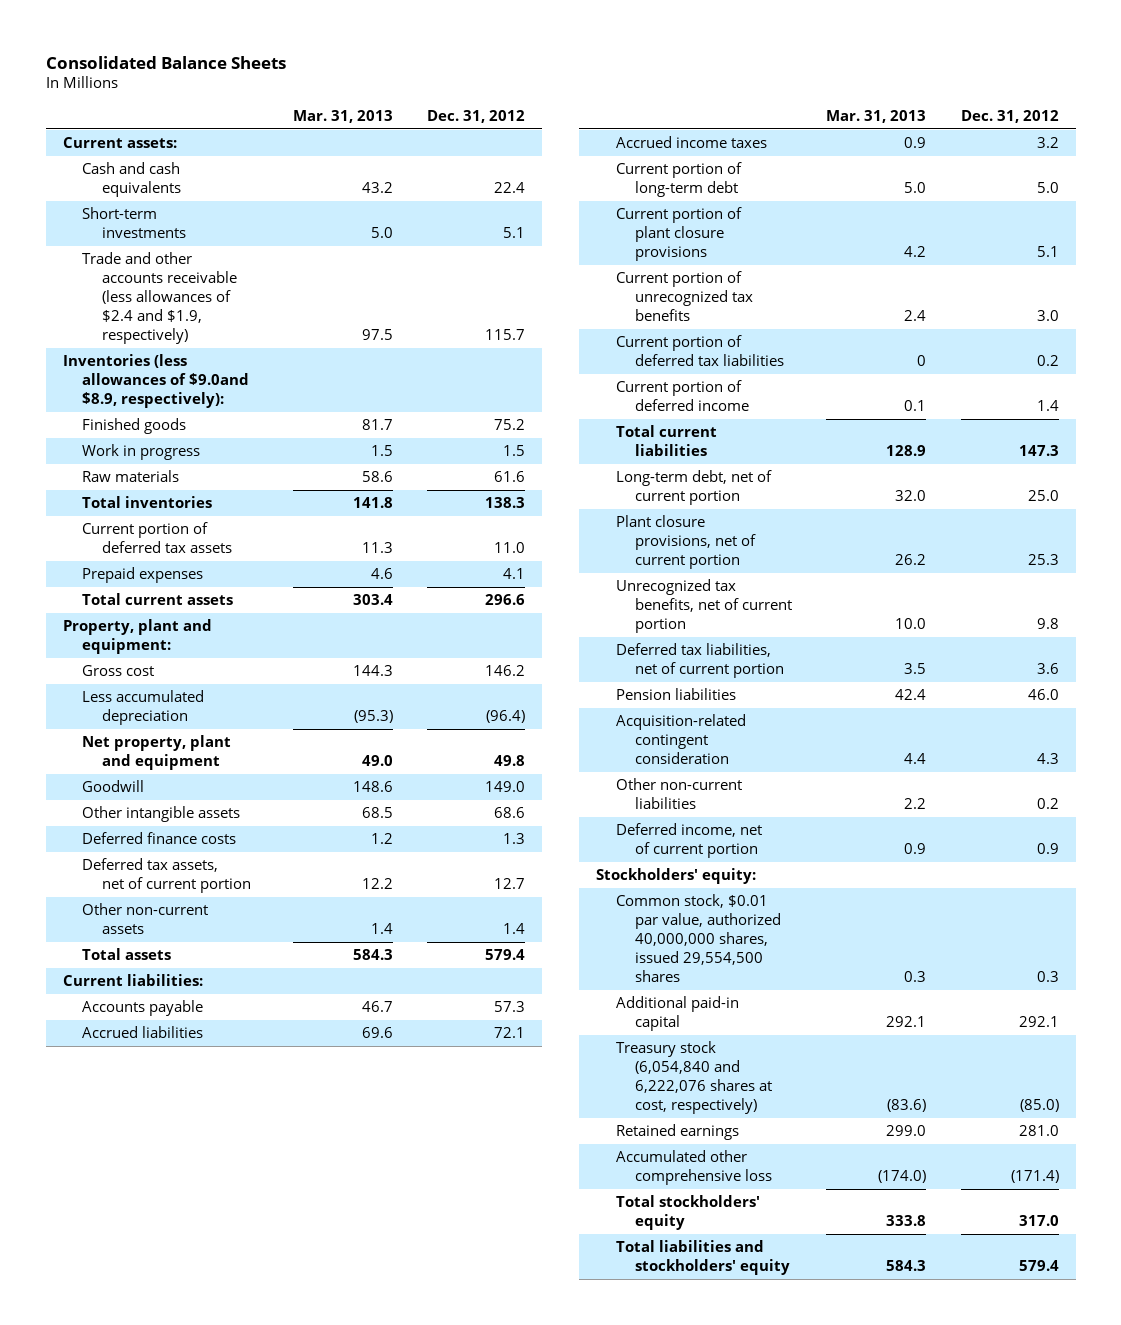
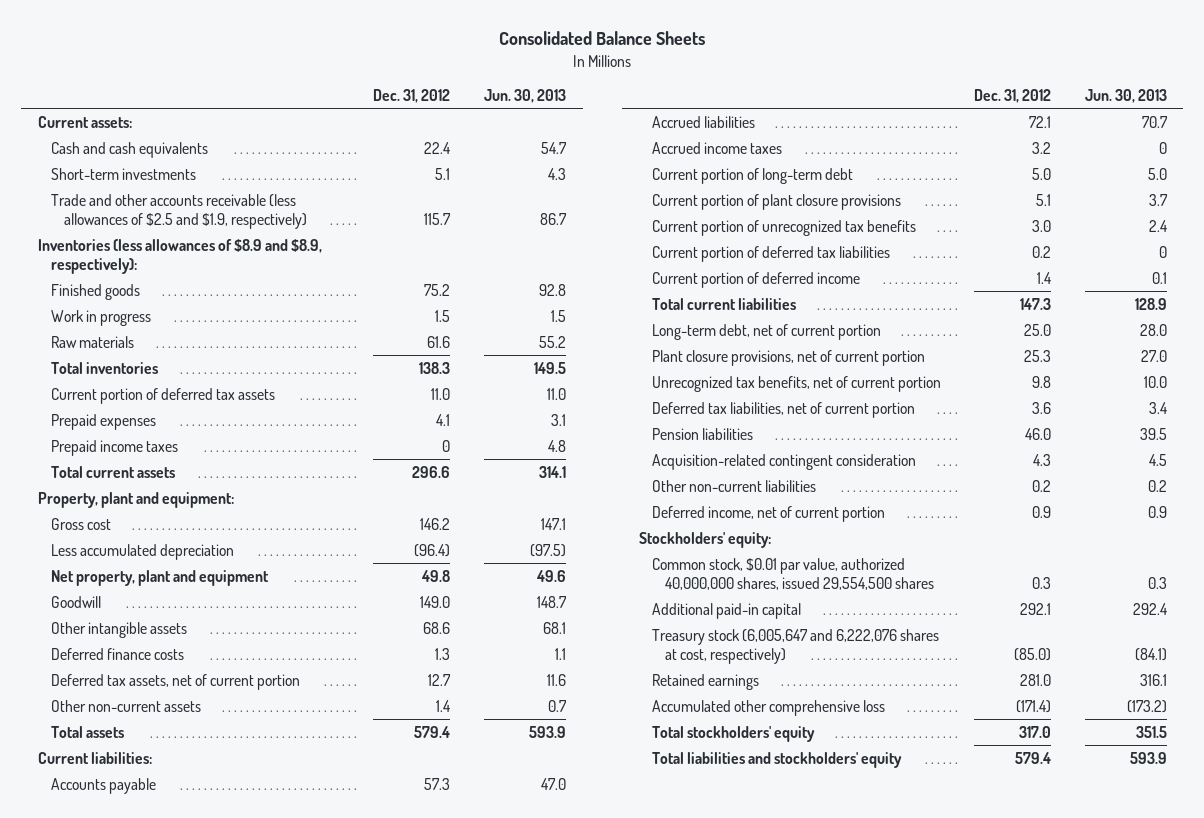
[293,110,394,124] Mar. 31, 2013 -> none
none -> [483,89,566,104] Jun. 30, 2013
[82,252,237,344] Trade and other accounts receivable (less allowances of $2.4 and $1.9, respectively) -> [51,193,308,229] Trade and other accounts receivable (less allowances of $2.5 and $1.9, respectively)
[62,354,250,409] Inventories (less allowances of $9.0and $8.9, respectively): -> [37,238,322,274] Inventories (less allowances of $8.9 and $8.9, respectively):
none -> [51,439,179,456] Prepaid income taxes
[615,1041,773,1115] Treasury stock (6,054,840 and 6,222,076 shares at cost, respectively) -> [652,628,940,664] Treasury stock (6,005,647 and 6,222,076 shares at cost, respectively)

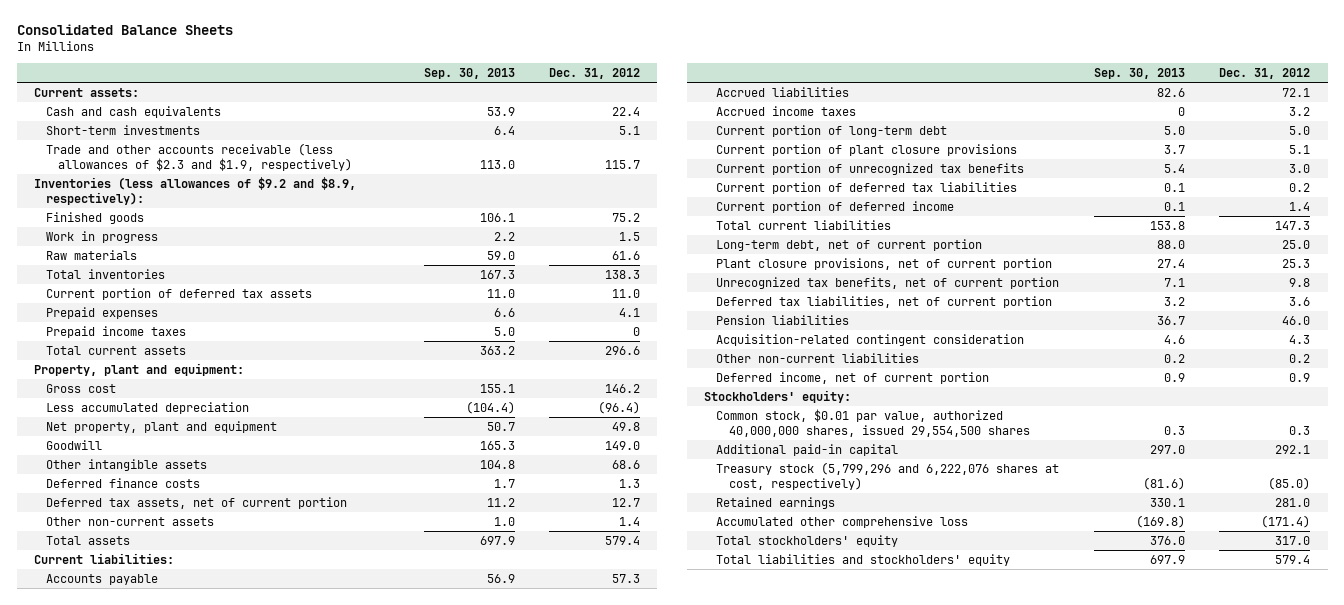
[483,89,566,104] Jun. 30, 2013 -> none
none -> [423,68,515,80] Sep. 30, 2013
[51,193,308,229] Trade and other accounts receivable (less allowances of $2.5 and $1.9, respectively) -> [46,142,353,171] Trade and other accounts receivable (less allowances of $2.3 and $1.9, respectively)
[37,238,322,274] Inventories (less allowances of $8.9 and $8.9, respectively): -> [33,176,356,205] Inventories (less allowances of $9.2 and $8.9, respectively):
[652,628,940,664] Treasury stock (6,005,647 and 6,222,076 shares at cost, respectively) -> [716,461,1060,490] Treasury stock (5,799,296 and 6,222,076 shares at cost, respectively)

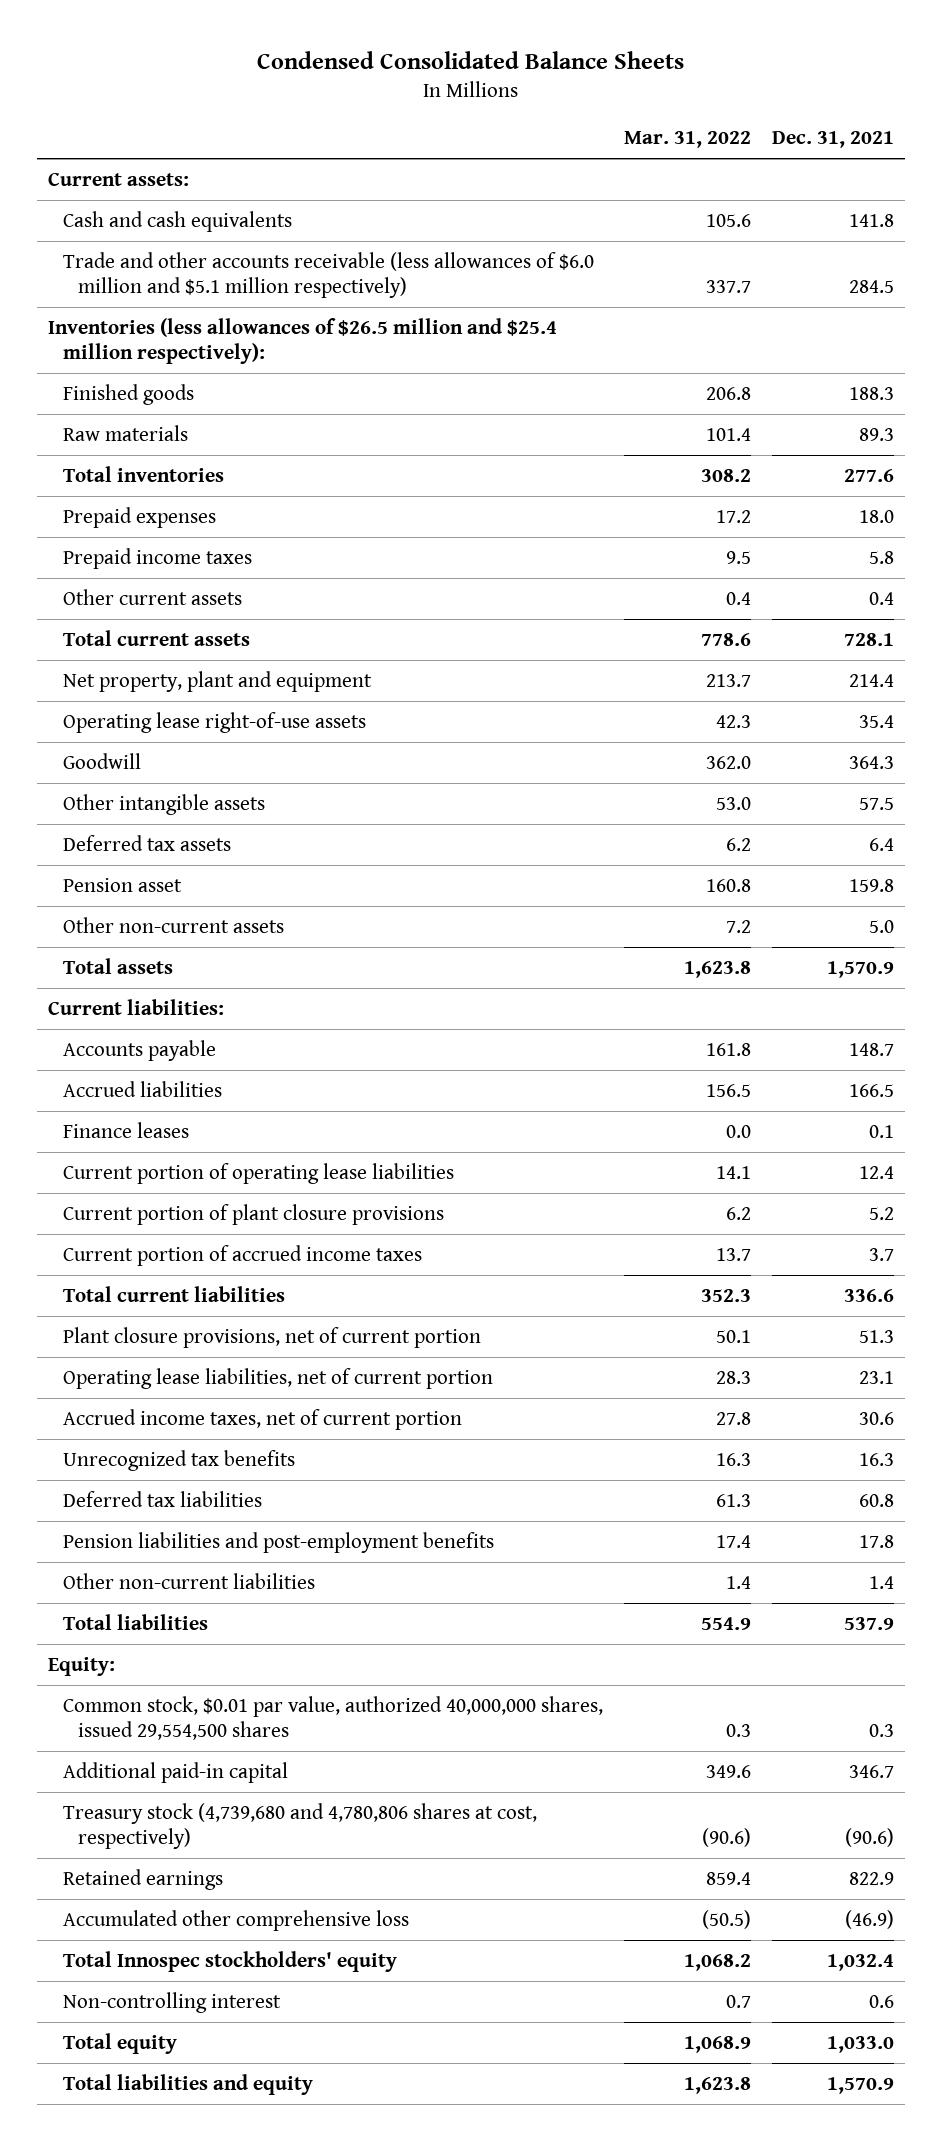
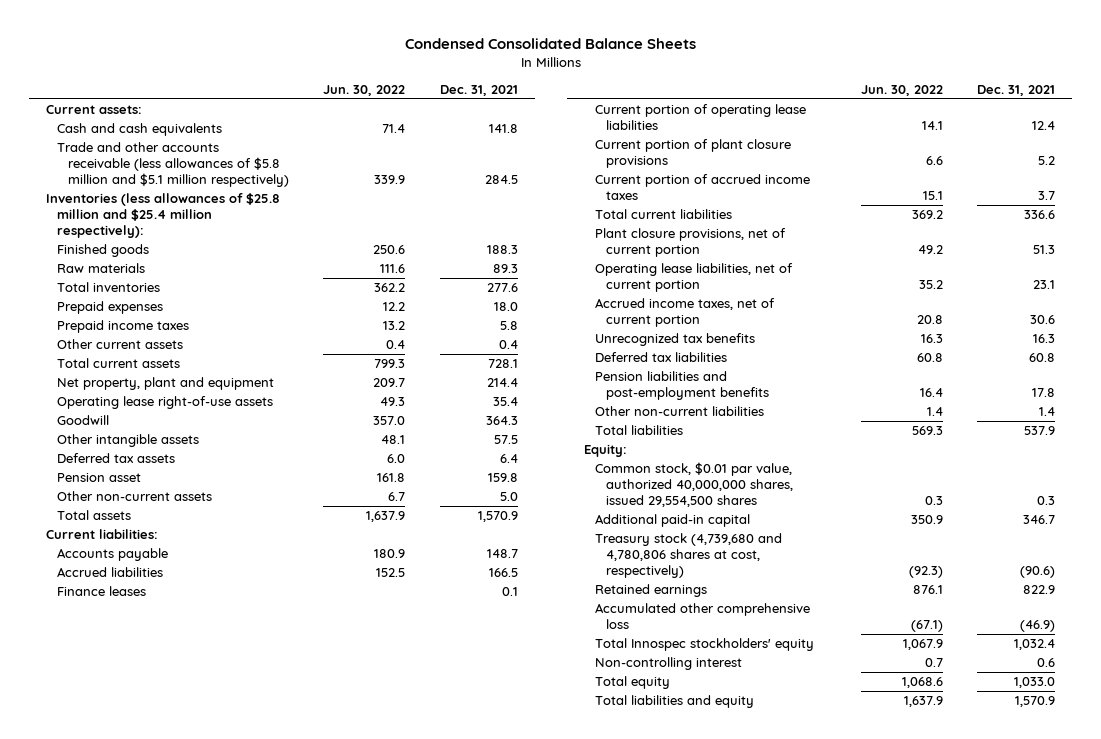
[624,131,752,149] Mar. 31, 2022 -> none
none -> [323,84,406,96] Jun. 30, 2022
[62,251,594,299] Trade and other accounts receivable (less allowances of $6.0 million and $5.1 million respectively) -> [57,142,290,187] Trade and other accounts receivable (less allowances of $5.8 million and $5.1 million respectively)
[47,317,557,365] Inventories (less allowances of $26.5 million and $25.4 million respectively): -> [46,193,281,238] Inventories (less allowances of $25.8 million and $25.4 million respectively):

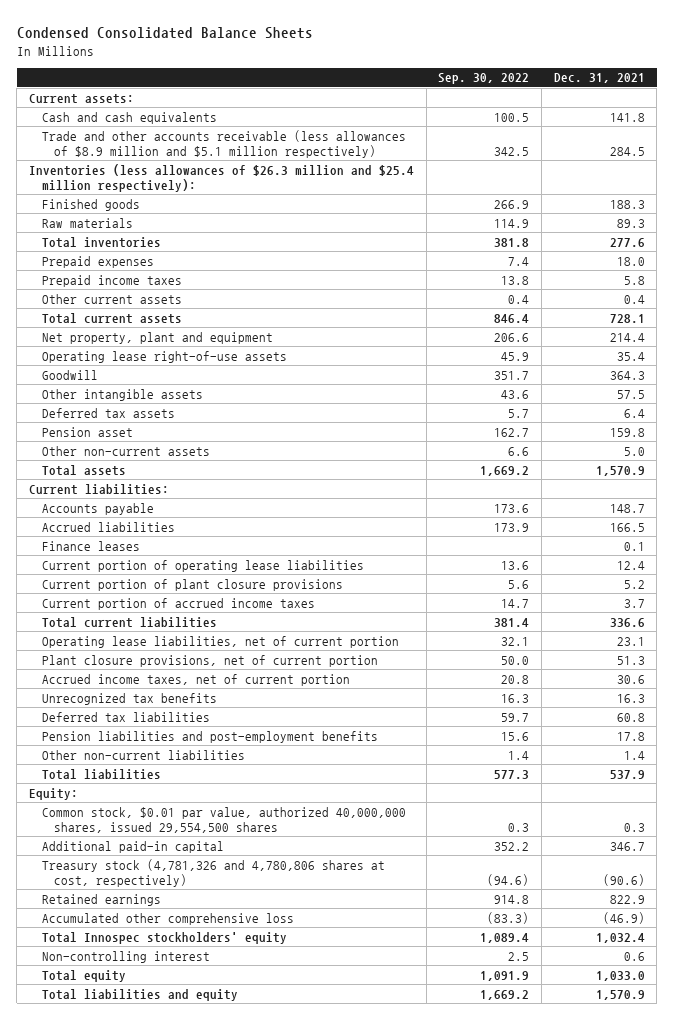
[323,84,406,96] Jun. 30, 2022 -> none
none -> [438,73,530,85] Sep. 30, 2022
[57,142,290,187] Trade and other accounts receivable (less allowances of $5.8 million and $5.1 million respectively) -> [41,129,406,159] Trade and other accounts receivable (less allowances of $8.9 million and $5.1 million respectively)
[46,193,281,238] Inventories (less allowances of $25.8 million and $25.4 million respectively): -> [29,163,415,193] Inventories (less allowances of $26.3 million and $25.4 million respectively):
[594,228,786,257] Plant closure provisions, net of current portion -> [41,654,378,667] Plant closure provisions, net of current portion
[594,533,782,578] Treasury stock (4,739,680 and 4,780,806 shares at cost, respectively) -> [41,858,385,888] Treasury stock (4,781,326 and 4,780,806 shares at cost, respectively)

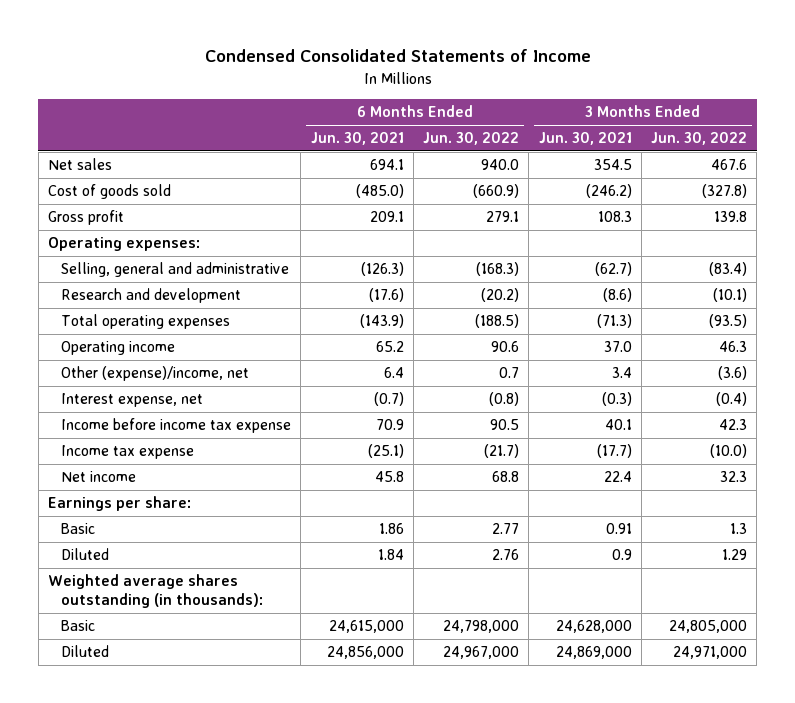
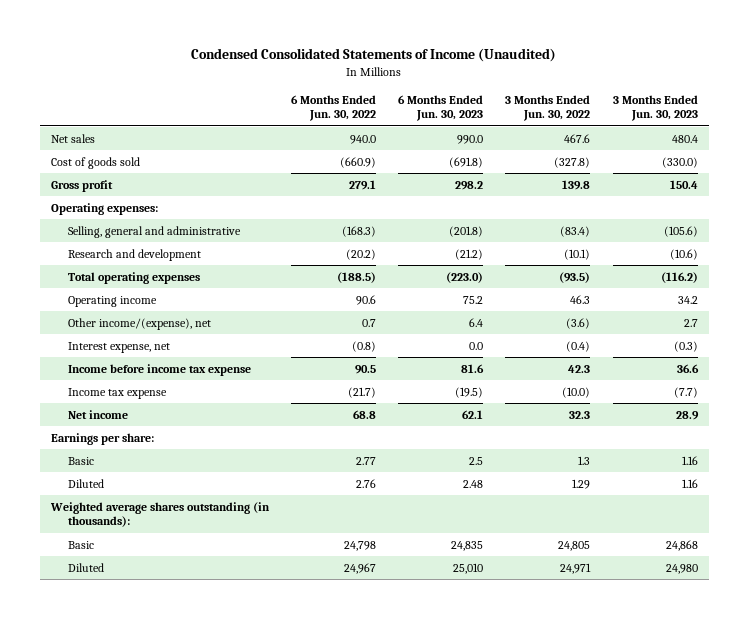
[204,49,591,63] Condensed Consolidated Statements of Income -> [191,48,557,63] Condensed Consolidated Statements of Income (Unaudited)
[310,132,404,146] Jun. 30, 2021 -> none
[538,132,632,146] Jun. 30, 2021 -> none
none -> [398,94,484,122] 6 Months Ended Jun. 30, 2023
none -> [612,94,698,122] 3 Months Ended Jun. 30, 2023
[60,366,249,382] Other (expense)/income, net -> [67,317,211,330] Other income/(expense), net
[443,620,520,634] 24,798,000 -> [344,540,377,551] 24,798
[669,620,748,634] 24,805,000 -> [558,540,591,551] 24,805
[443,646,520,660] 24,967,000 -> [344,562,377,574] 24,967
[673,646,748,660] 24,971,000 -> [560,562,592,574] 24,971

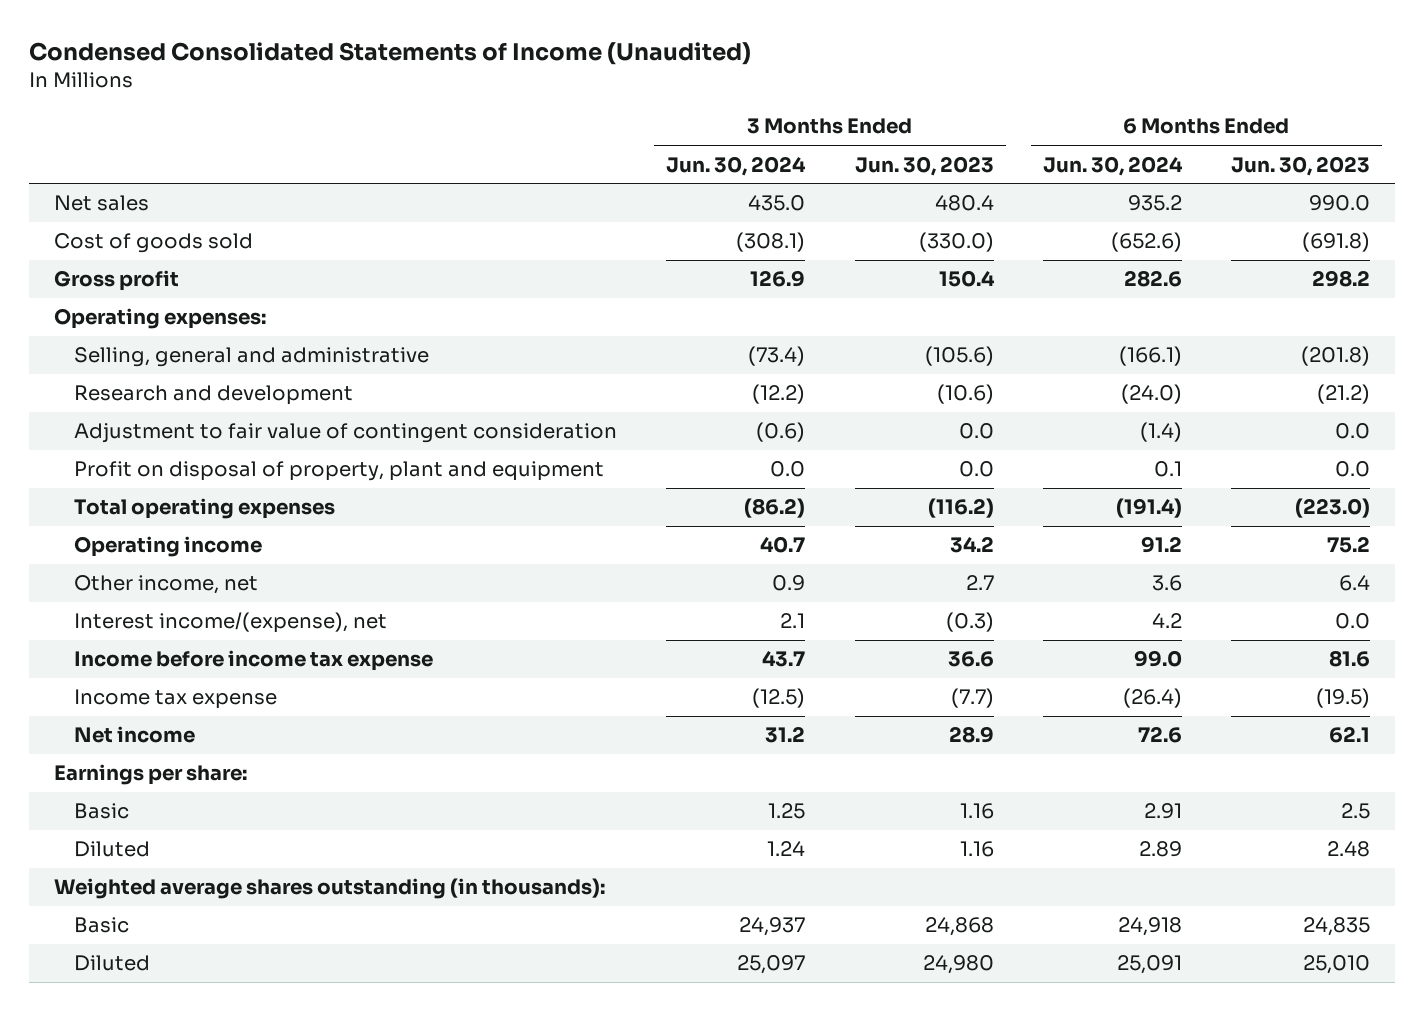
[291,94,377,122] 6 Months Ended Jun. 30, 2022 -> none
[505,94,591,122] 3 Months Ended Jun. 30, 2022 -> none
none -> [666,155,807,176] Jun. 30, 2024
none -> [1042,155,1183,176] Jun. 30, 2024
none -> [74,423,618,444] Adjustment to fair value of contingent consideration
none -> [74,461,605,482] Profit on disposal of property, plant and equipment
[67,317,211,330] Other income/(expense), net -> [74,575,259,595] Other income, net
[67,341,170,353] Interest expense, net -> [74,612,388,634] Interest income/(expense), net

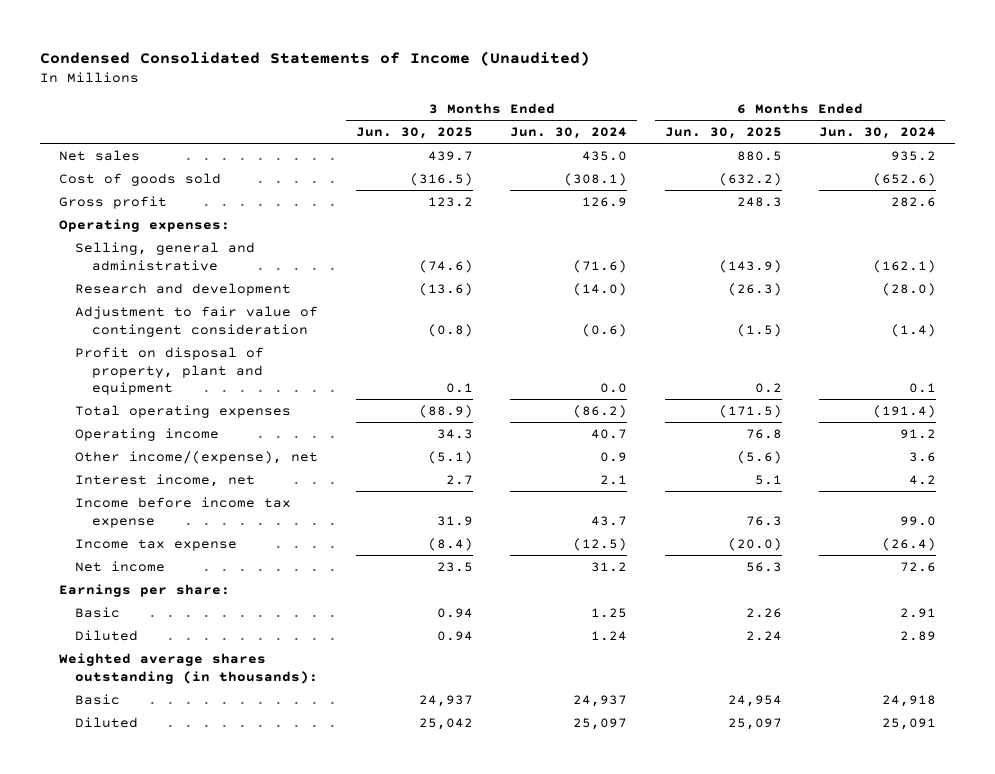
[854,155,994,176] Jun. 30, 2023 -> none
[1231,155,1371,176] Jun. 30, 2023 -> none
none -> [355,127,473,140] Jun. 30, 2025
none -> [664,127,782,140] Jun. 30, 2025
[748,346,806,367] (73.4) -> [573,259,628,273] (71.6)
[1118,346,1182,367] (166.1) -> [873,259,937,273] (162.1)
[752,384,806,405] (12.2) -> [573,282,628,296] (14.0)
[1120,384,1182,405] (24.0) -> [882,282,937,296] (28.0)
[74,575,259,595] Other income, net -> [75,450,319,464] Other income/(expense), net
[74,612,388,634] Interest income/(expense), net -> [75,473,256,487] Interest income, net

